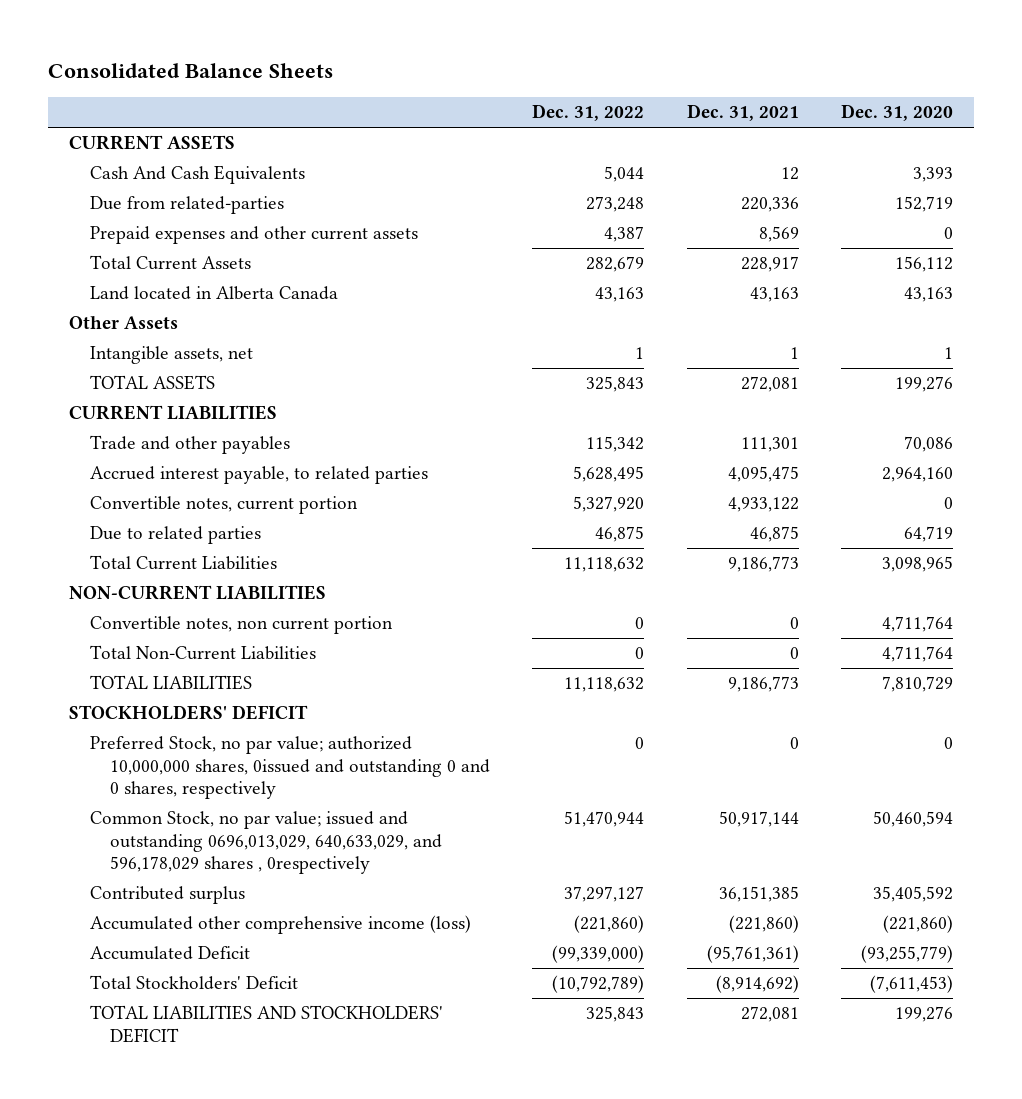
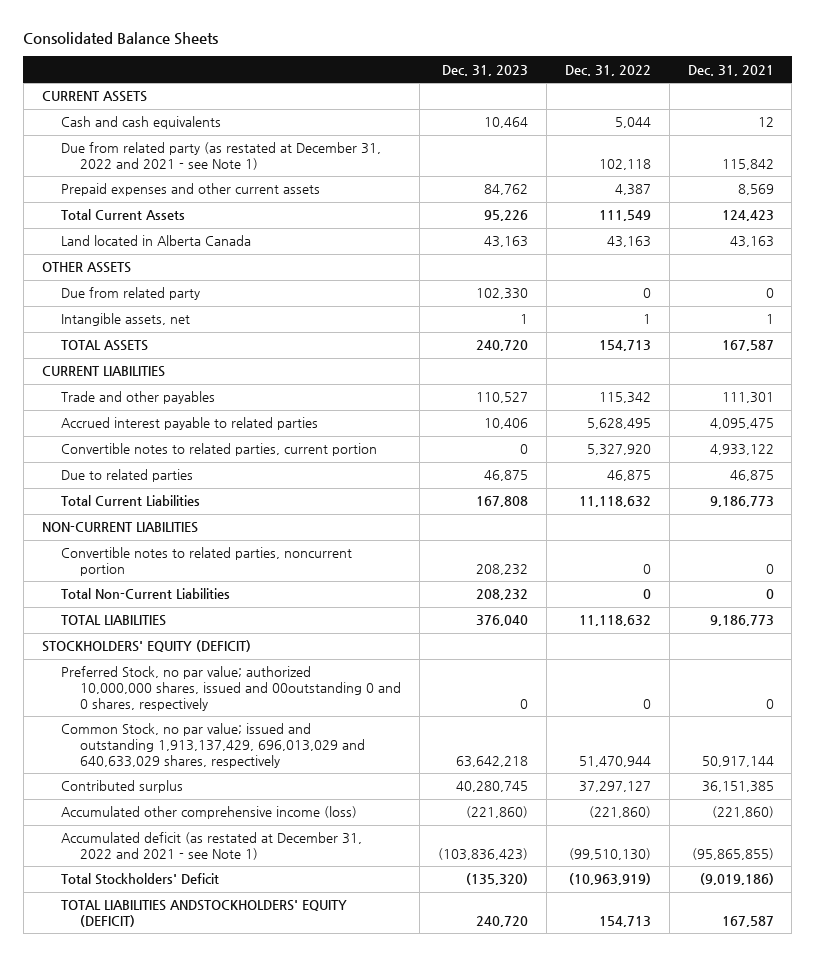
[840,104,953,122] Dec. 31, 2020 -> none
none -> [441,64,528,76] Dec. 31, 2023
[89,196,284,215] Due from related-parties -> none
[89,165,305,185] Cash And Cash Equivalents -> [60,116,221,130] Cash and cash equivalents
none -> [60,142,381,170] Due from related party (as restated at December 31, 2022 and 2021 - see Note 1)
[586,256,645,273] 282,679 -> [598,210,651,222] 111,549
[740,256,799,273] 228,917 -> [721,210,774,222] 124,423
[68,316,178,330] Other Assets -> [41,262,131,274] OTHER ASSETS
none -> [60,287,200,301] Due from related party
[586,376,645,393] 325,843 -> [598,340,651,352] 154,713
[740,376,799,393] 272,081 -> [721,340,774,352] 167,587
[89,466,428,485] Accrued interest payable, to related parties -> [60,417,318,431] Accrued interest payable to related parties
[89,496,358,515] Convertible notes, current portion -> [60,443,377,457] Convertible notes to related parties, current portion
[89,616,393,635] Convertible notes, non current portion -> [60,547,352,576] Convertible notes to related parties, noncurrent portion
[68,705,308,721] STOCKHOLDERS' DEFICIT -> [41,640,251,653] STOCKHOLDERS' EQUITY (DEFICIT)
[89,736,491,800] Preferred Stock, no par value; authorized 10,000,000 shares, 0issued and outstanding 0 and 0 shares, respectively -> [60,666,402,711] Preferred Stock, no par value; authorized 10,000,000 shares, issued and 00outstanding 0 and 0 shares, respectively
[89,811,443,875] Common Stock, no par value; issued and outstanding 0696,013,029, 640,633,029, and 596,178,029 shares , 0respectively -> [60,723,366,768] Common Stock, no par value; issued and outstanding 1,913,137,429, 696,013,029 and 640,633,029 shares, respectively
[89,946,250,961] Accumulated Deficit -> none
none -> [60,832,362,860] Accumulated deficit (as restated at December 31, 2022 and 2021 - see Note 1)
[552,975,645,994] (10,792,789) -> [568,873,651,886] (10,963,919)
[715,975,799,994] (8,914,692) -> [699,873,774,886] (9,019,186)
[89,1005,443,1043] TOTAL LIABILITIES AND STOCKHOLDERS' DEFICIT -> [60,900,347,927] TOTAL LIABILITIES ANDSTOCKHOLDERS' EQUITY (DEFICIT)
[586,1006,645,1023] 325,843 -> [598,915,651,927] 154,713
[740,1006,799,1023] 272,081 -> [721,915,774,927] 167,587

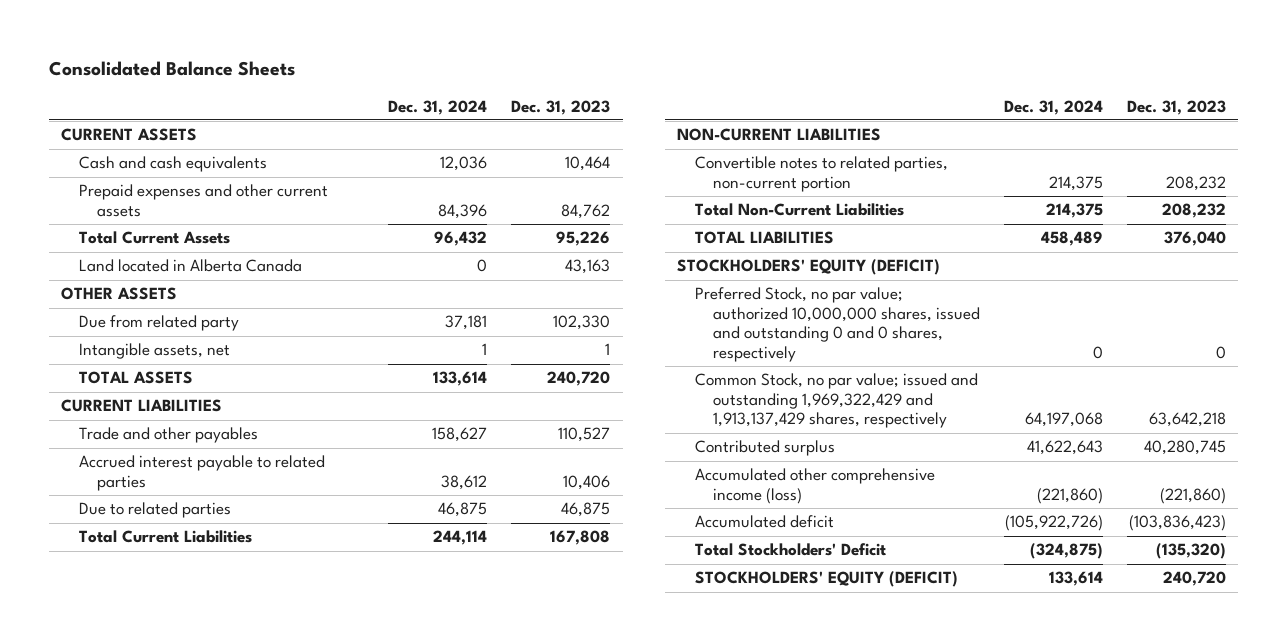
[564,64,651,76] Dec. 31, 2022 -> none
[687,64,774,76] Dec. 31, 2021 -> none
none -> [388,99,488,115] Dec. 31, 2024
[60,142,381,170] Due from related party (as restated at December 31, 2022 and 2021 - see Note 1) -> none
[60,443,377,457] Convertible notes to related parties, current portion -> none
[60,547,352,576] Convertible notes to related parties, noncurrent portion -> [694,156,948,192] Convertible notes to related parties, non-current portion
[60,666,402,711] Preferred Stock, no par value; authorized 10,000,000 shares, issued and 00outstanding 0 and 0 shares, respectively -> [694,287,980,363] Preferred Stock, no par value; authorized 10,000,000 shares, issued and outstanding 0 and 0 shares, respectively
[60,723,366,768] Common Stock, no par value; issued and outstanding 1,913,137,429, 696,013,029 and 640,633,029 shares, respectively -> [694,373,978,429] Common Stock, no par value; issued and outstanding 1,969,322,429 and 1,913,137,429 shares, respectively
[60,832,362,860] Accumulated deficit (as restated at December 31, 2022 and 2021 - see Note 1) -> [694,515,834,529] Accumulated deficit
[60,900,347,927] TOTAL LIABILITIES ANDSTOCKHOLDERS' EQUITY (DEFICIT) -> [694,571,958,588] STOCKHOLDERS' EQUITY (DEFICIT)

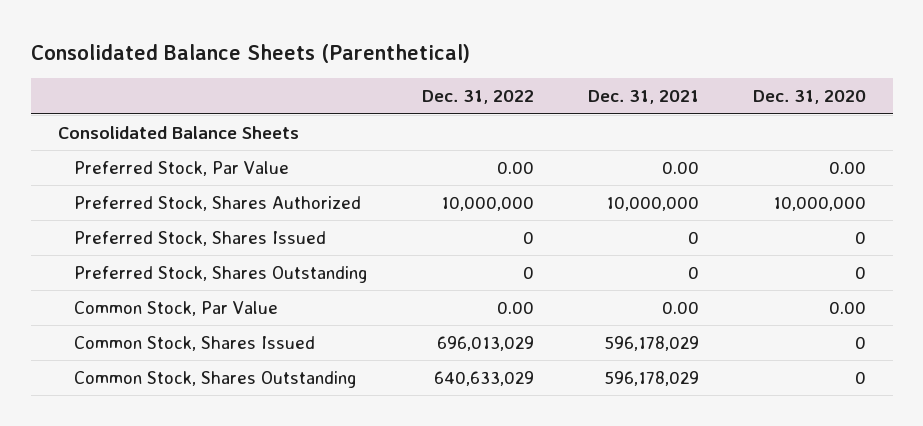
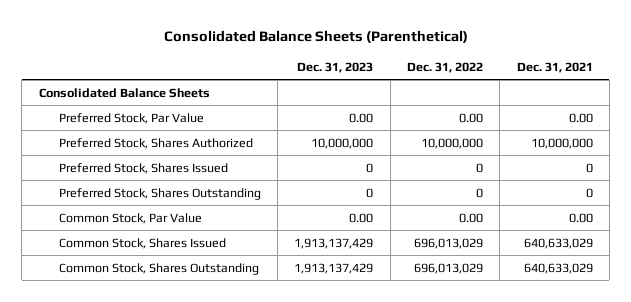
[752,90,866,105] Dec. 31, 2020 -> none
none -> [297,61,374,73] Dec. 31, 2023
[603,336,699,352] 596,178,029 -> [523,237,593,249] 640,633,029
[433,371,534,387] 640,633,029 -> [413,262,483,274] 696,013,029
[603,371,699,387] 596,178,029 -> [523,262,593,274] 640,633,029

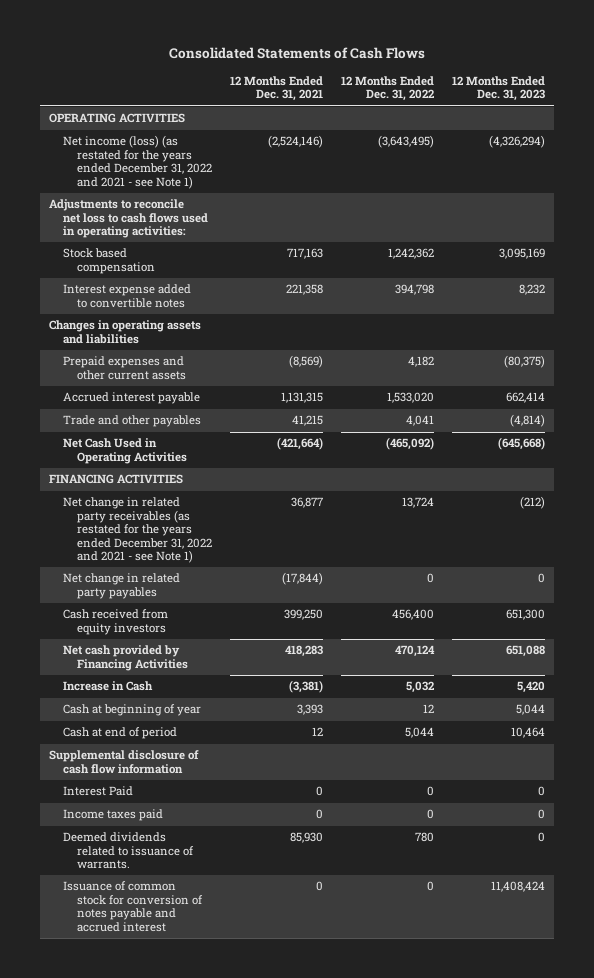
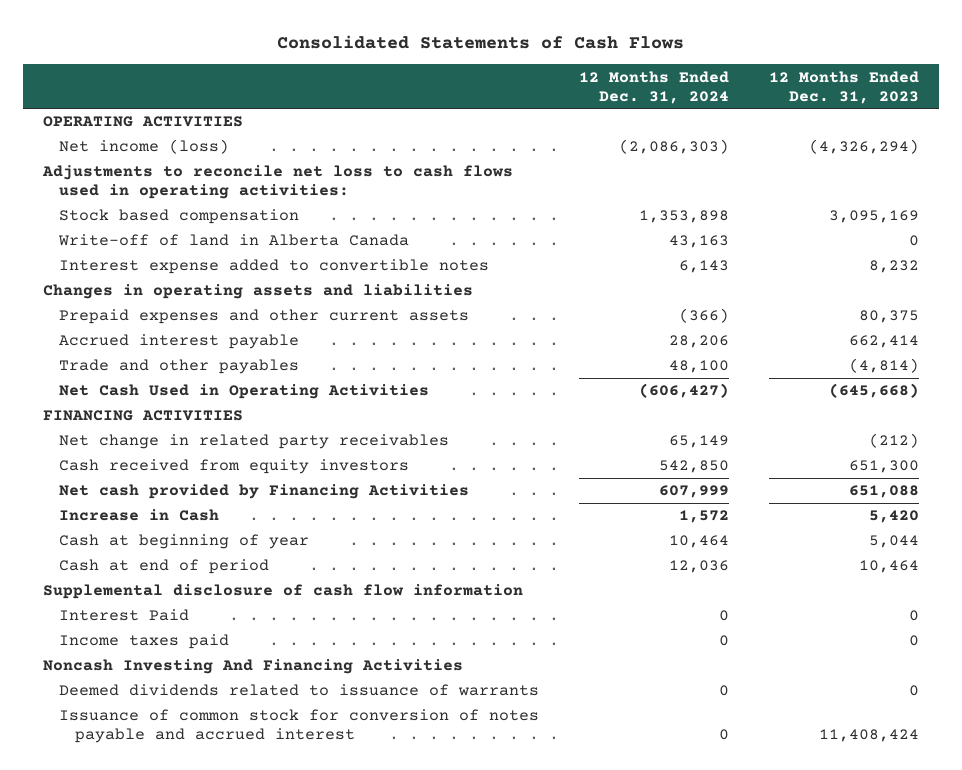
[229,76,323,102] 12 Months Ended Dec. 31, 2021 -> none
[340,76,434,102] 12 Months Ended Dec. 31, 2022 -> none
none -> [579,70,730,104] 12 Months Ended Dec. 31, 2024
[62,135,212,189] Net income (loss) (as restated for the years ended December 31, 2022 and 2021 - see Note 1) -> [59,139,230,155] Net income (loss)
none -> [58,234,410,247] Write-off of land in Alberta Canada
[503,355,545,369] (80,375) -> [859,310,920,324] 80,375
[62,573,180,599] Net change in related party payables -> none
[62,497,212,563] Net change in related party receivables (as restated for the years ended December 31, 2022 and 2021 - see Note 1) -> [59,434,450,450] Net change in related party receivables
none -> [42,659,463,675] Noncash Investing And Financing Activities
[62,832,194,870] Deemed dividends related to issuance of warrants. -> [59,684,540,697] Deemed dividends related to issuance of warrants

